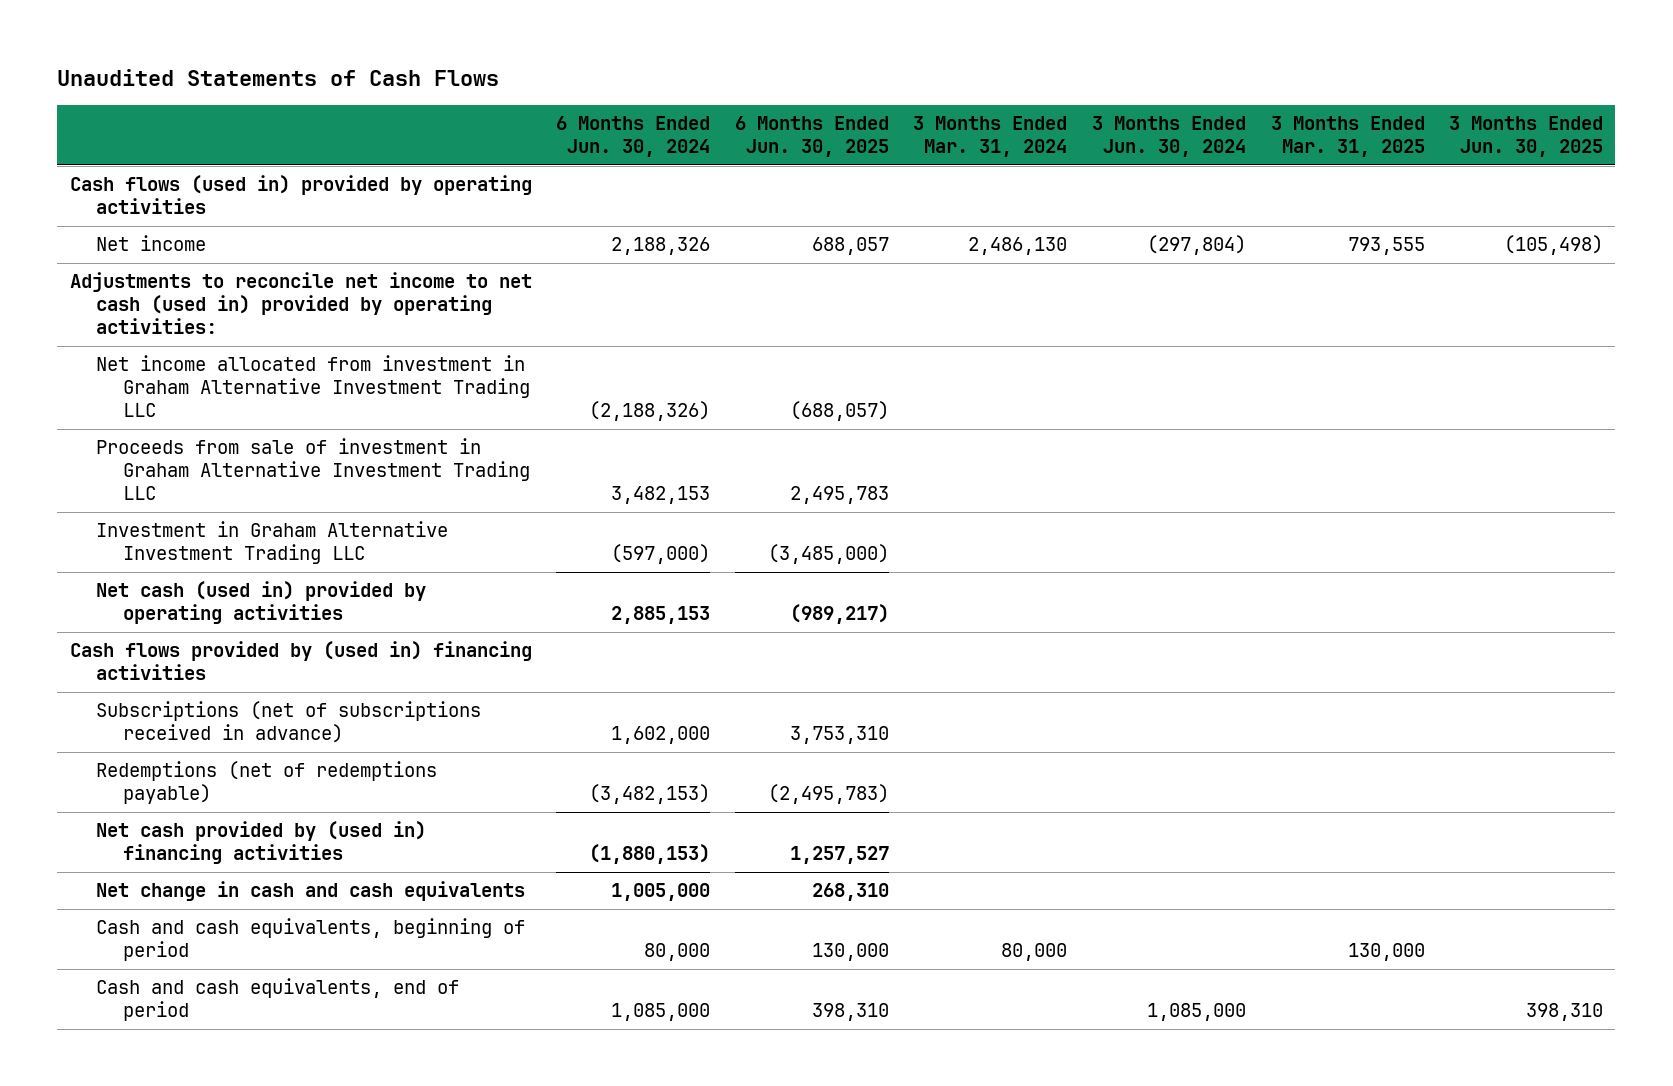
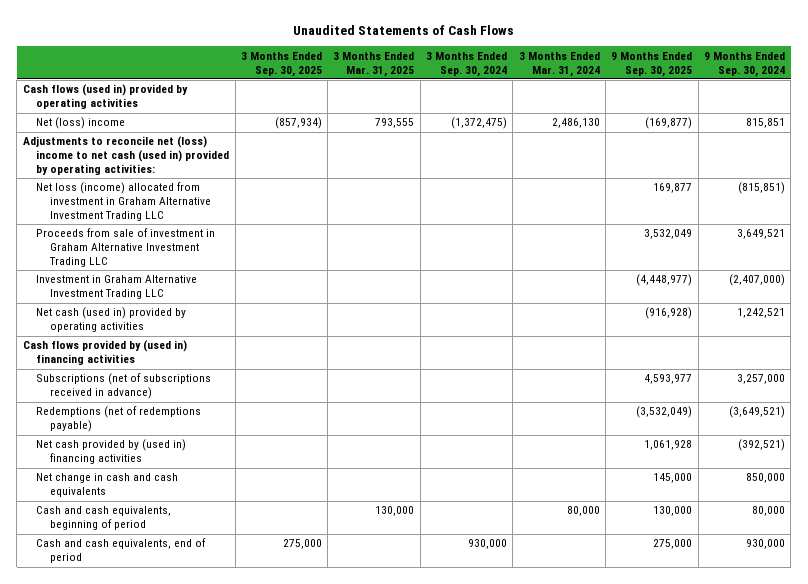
[556,116,711,158] 6 Months Ended Jun. 30, 2024 -> none
[734,116,889,158] 6 Months Ended Jun. 30, 2025 -> none
[1091,116,1246,158] 3 Months Ended Jun. 30, 2024 -> none
[1449,116,1604,158] 3 Months Ended Jun. 30, 2025 -> none
none -> [240,51,322,77] 3 Months Ended Sep. 30, 2025
none -> [426,51,508,77] 3 Months Ended Sep. 30, 2024
none -> [611,51,693,77] 9 Months Ended Sep. 30, 2025
none -> [704,51,786,77] 9 Months Ended Sep. 30, 2024
[96,235,207,252] Net income -> [36,117,126,130] Net (loss) income
[69,272,532,334] Adjustments to reconcile net income to net cash (used in) provided by operating activities: -> [22,136,230,176] Adjustments to reconcile net (loss) income to net cash (used in) provided by operating activities:
[96,355,530,417] Net income allocated from investment in Graham Alternative Investment Trading LLC -> [36,182,211,222] Net loss (income) allocated from investment in Graham Alternative Investment Trading LLC

